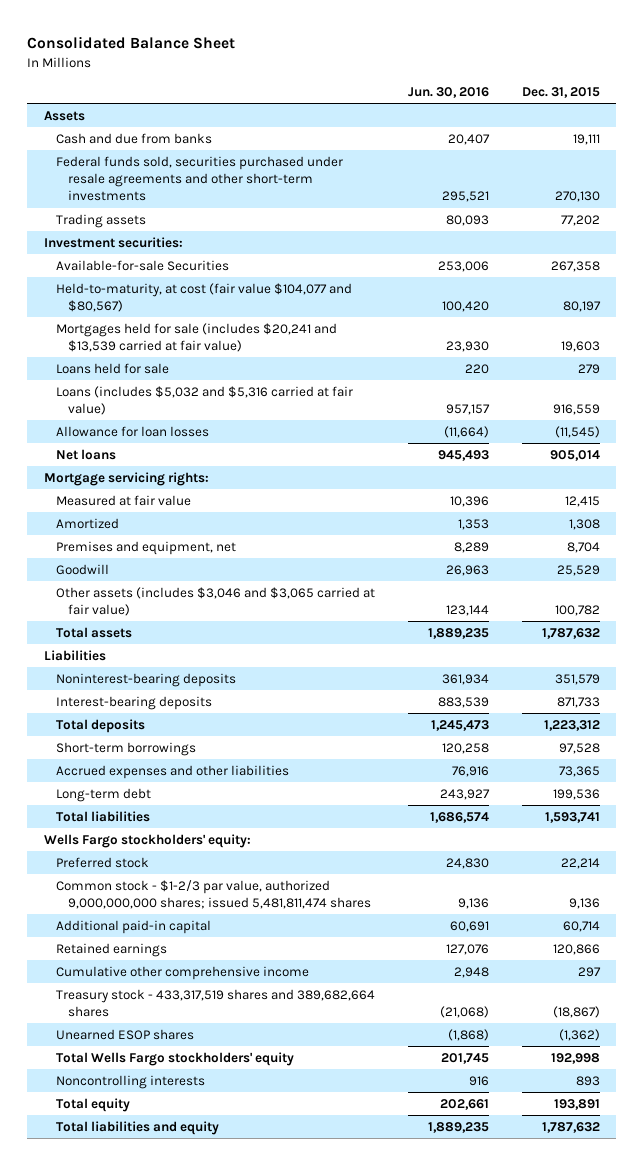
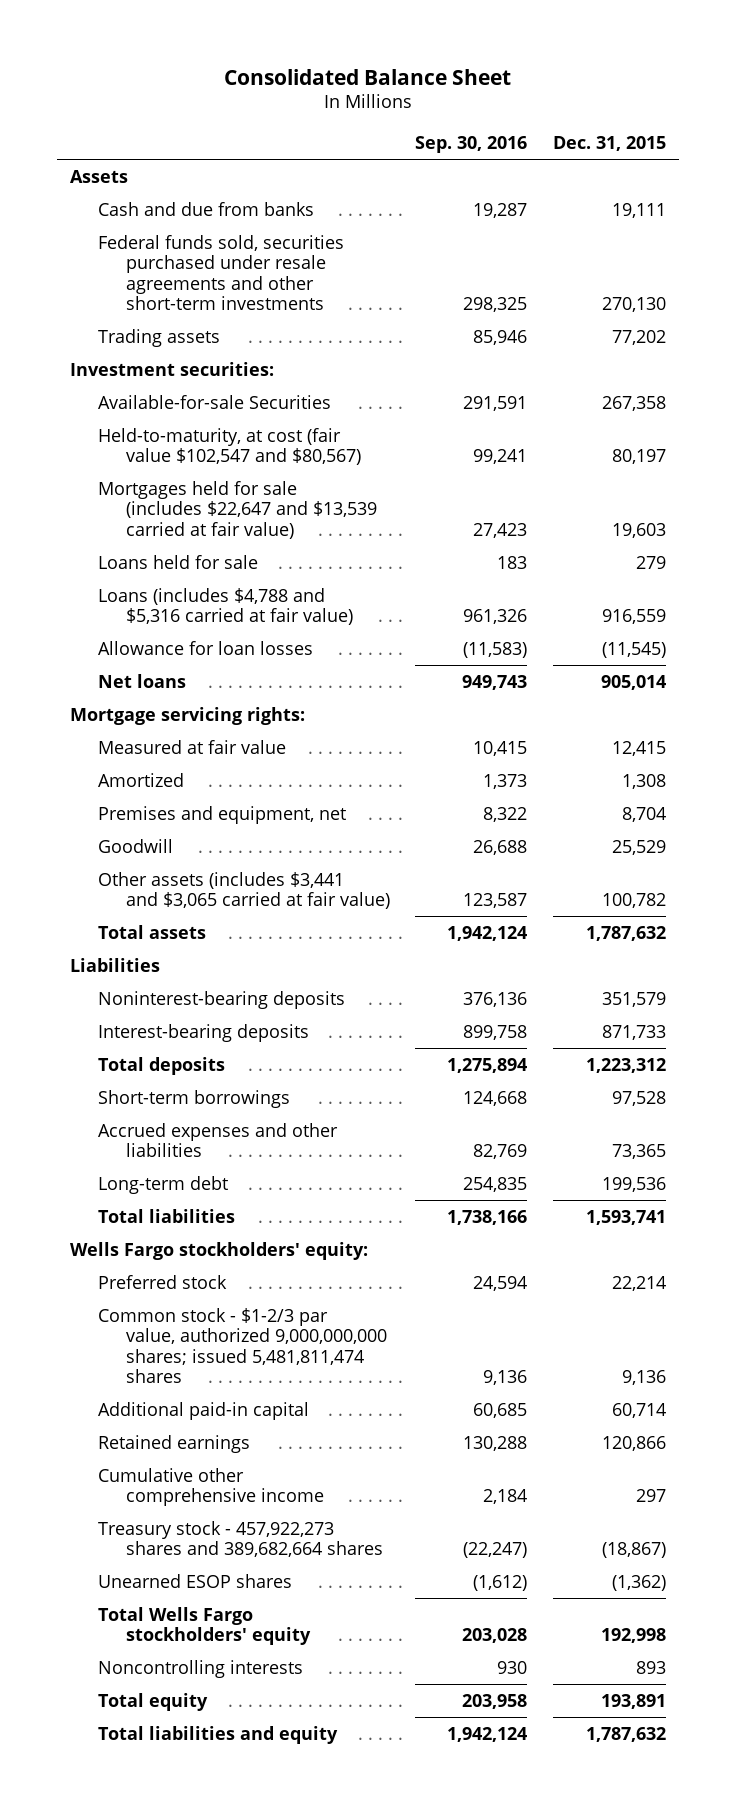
[407,86,489,98] Jun. 30, 2016 -> none
none -> [415,135,528,153] Sep. 30, 2016
[55,282,352,313] Held-to-maturity, at cost (fair value $104,077 and $80,567) -> [98,427,361,466] Held-to-maturity, at cost (fair value $102,547 and $80,567)
[55,322,337,353] Mortgages held for sale (includes $20,241 and $13,539 carried at fair value) -> [98,480,377,539] Mortgages held for sale (includes $22,647 and $13,539 carried at fair value)
[55,385,353,416] Loans (includes $5,032 and $5,316 carried at fair value) -> [98,587,353,626] Loans (includes $4,788 and $5,316 carried at fair value)
[55,586,375,617] Other assets (includes $3,046 and $3,065 carried at fair value) -> [98,871,390,910] Other assets (includes $3,441 and $3,065 carried at fair value)
[55,988,375,1018] Treasury stock - 433,317,519 shares and 389,682,664 shares -> [98,1520,383,1558] Treasury stock - 457,922,273 shares and 389,682,664 shares

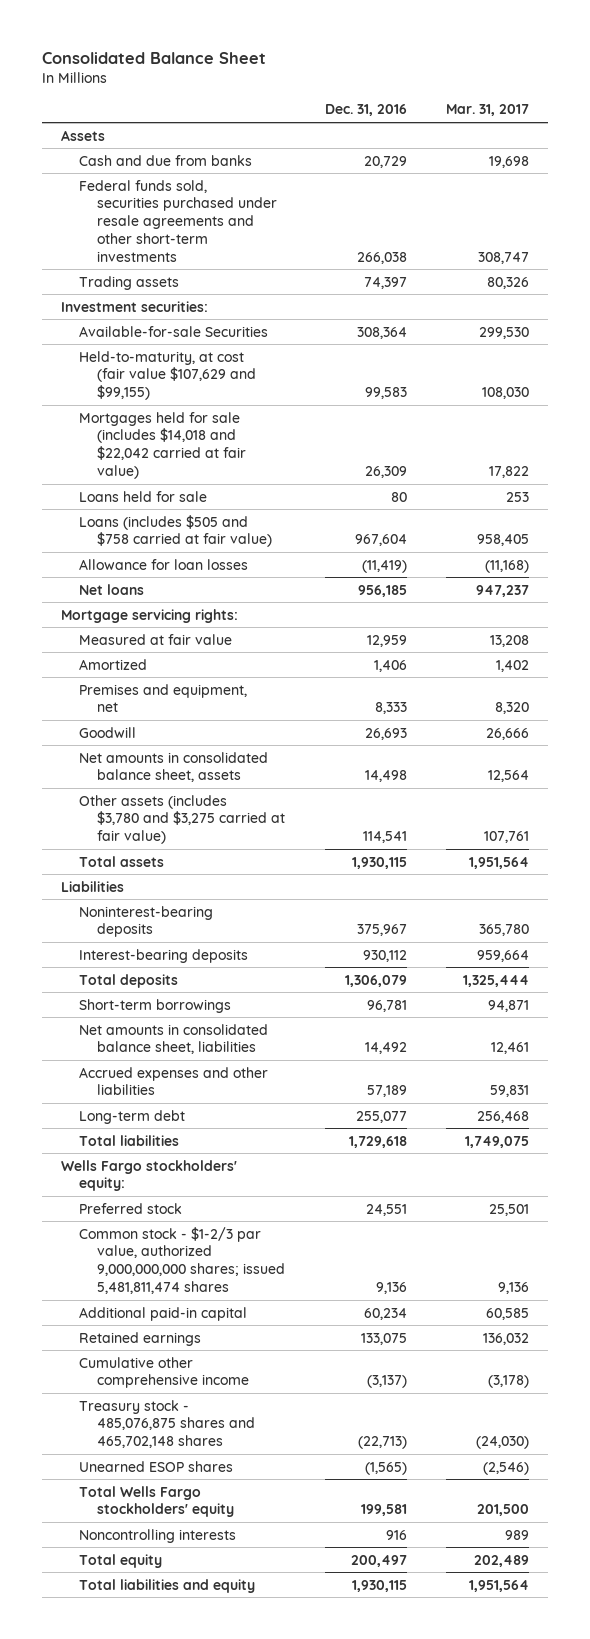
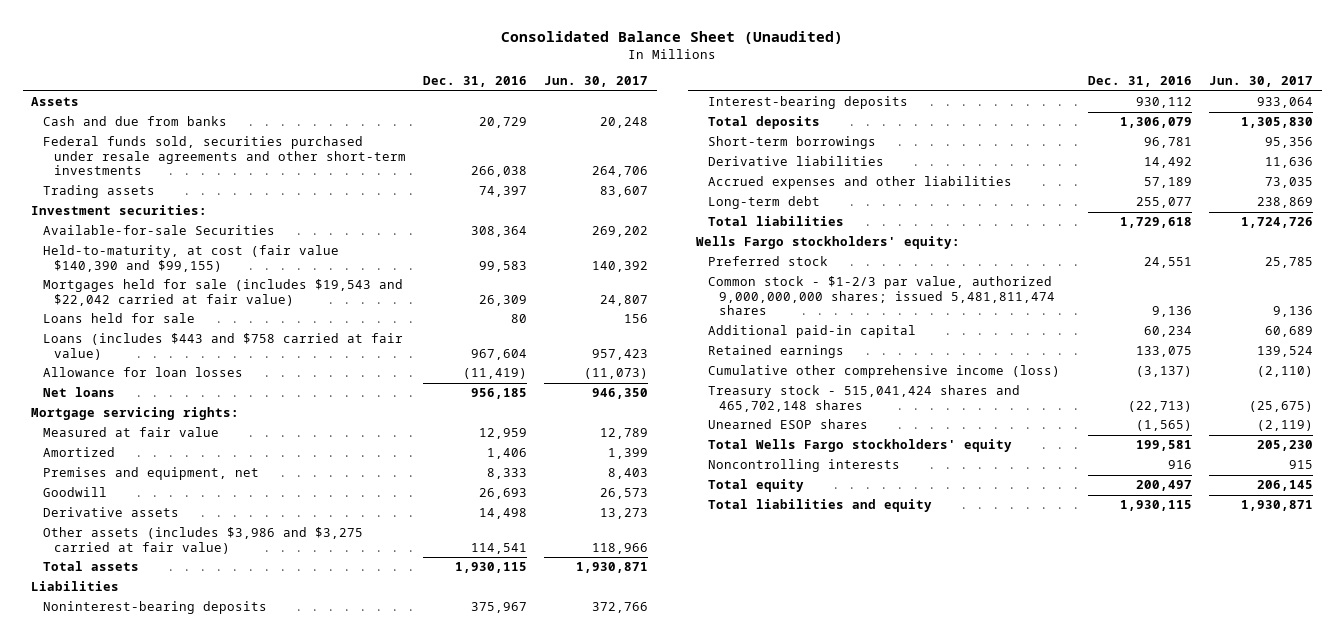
[41,51,266,64] Consolidated Balance Sheet -> [501,30,844,44] Consolidated Balance Sheet (Unaudited)
[445,104,529,117] Mar. 31, 2017 -> none
none -> [544,76,649,88] Jun. 30, 2017
[79,350,257,401] Held-to-maturity, at cost (fair value $107,629 and $99,155) -> [42,245,339,272] Held-to-maturity, at cost (fair value $140,390 and $99,155)
[79,411,247,480] Mortgages held for sale (includes $14,018 and $22,042 carried at fair value) -> [42,279,403,306] Mortgages held for sale (includes $19,543 and $22,042 carried at fair value)
[79,514,273,548] Loans (includes $505 and $758 carried at fair value) -> [42,333,403,360] Loans (includes $443 and $758 carried at fair value)
[79,751,269,783] Net amounts in consolidated balance sheet, assets -> [42,507,179,518] Derivative assets
[79,794,286,845] Other assets (includes $3,780 and $3,275 carried at fair value) -> [42,527,363,554] Other assets (includes $3,986 and $3,275 carried at fair value)
[79,1023,269,1055] Net amounts in consolidated balance sheet, liabilities -> [707,156,884,167] Derivative liabilities
[79,1356,250,1389] Cumulative other comprehensive income -> [707,365,1060,379] Cumulative other comprehensive income (loss)
[79,1399,256,1449] Treasury stock - 485,076,875 shares and 465,702,148 shares -> [707,385,1020,412] Treasury stock - 515,041,424 shares and 465,702,148 shares

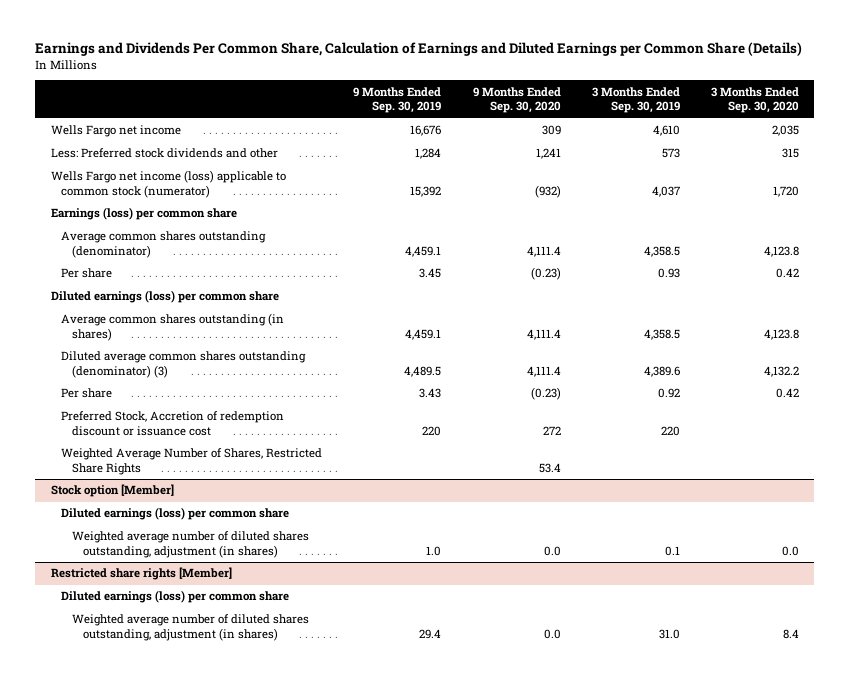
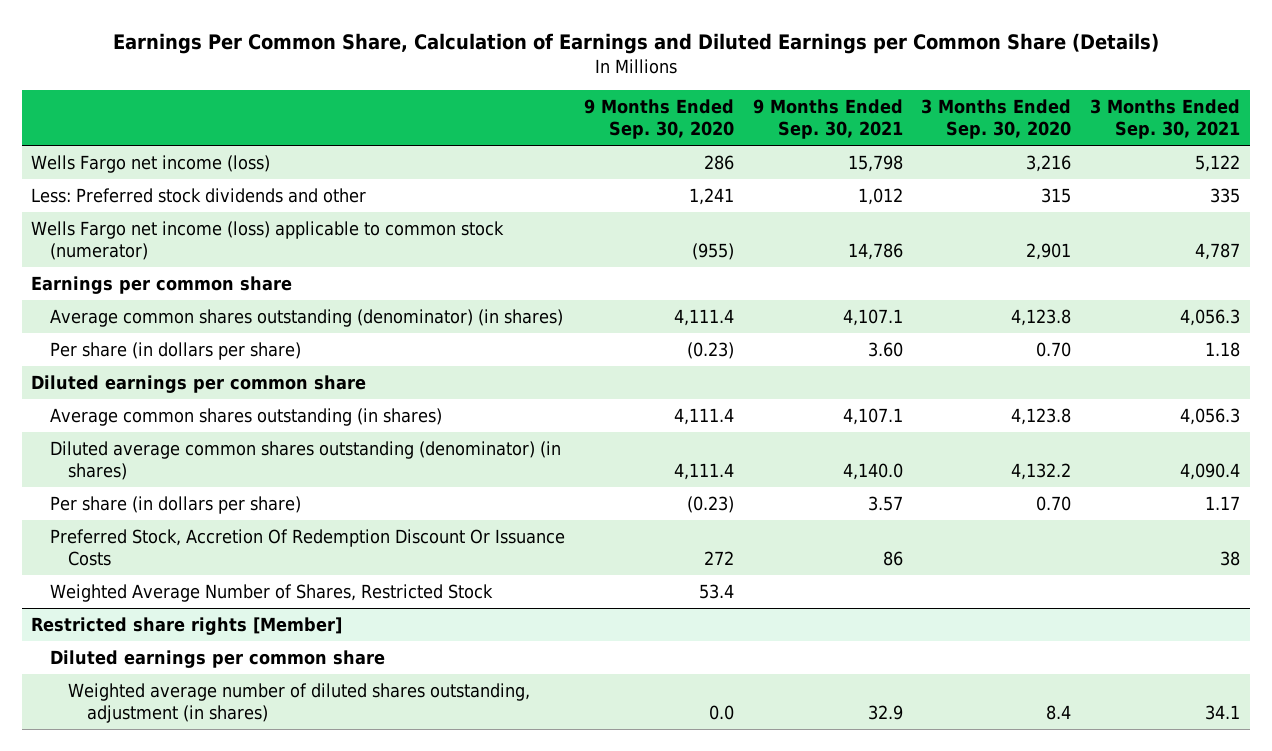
[35,42,803,57] Earnings and Dividends Per Common Share, Calculation of Earnings and Diluted Earnings per Common Share (Details) -> [112,33,1159,55] Earnings Per Common Share, Calculation of Earnings and Diluted Earnings per Common Share (Details)
[353,86,442,114] 9 Months Ended Sep. 30, 2019 -> none
[591,86,680,114] 3 Months Ended Sep. 30, 2019 -> none
none -> [752,99,903,140] 9 Months Ended Sep. 30, 2021
none -> [1090,99,1241,140] 3 Months Ended Sep. 30, 2021
[50,125,181,138] Wells Fargo net income -> [31,154,271,173] Wells Fargo net income (loss)
[541,125,561,136] 309 -> [703,154,734,170] 286
[771,125,799,137] 2,035 -> [1026,154,1072,172] 3,216
[534,185,561,199] (932) -> [691,243,734,261] (955)
[772,186,799,198] 1,720 -> [1026,243,1072,261] 2,901
[50,207,237,221] Earnings (loss) per common share -> [31,275,293,294] Earnings per common share
[61,231,267,259] Average common shares outstanding (denominator) -> [49,308,563,327] Average common shares outstanding (denominator) (in shares)
[61,268,113,279] Per share -> [49,341,301,360] Per share (in dollars per share)
[775,268,799,279] 0.42 -> [1036,341,1072,357] 0.70
[50,290,279,304] Diluted earnings (loss) per common share -> [31,374,367,393] Diluted earnings per common share
[50,484,174,498] Stock option [Member] -> none
[61,507,290,521] Diluted earnings (loss) per common share -> none
[72,531,310,559] Weighted average number of diluted shares outstanding, adjustment (in shares) -> none
[61,351,307,379] Diluted average common shares outstanding (denominator) (3) -> [49,440,561,481] Diluted average common shares outstanding (denominator) (in shares)
[61,388,113,399] Per share -> [49,495,301,514] Per share (in dollars per share)
[775,388,799,399] 0.42 -> [1036,495,1072,511] 0.70
[61,411,285,437] Preferred Stock, Accretion of redemption discount or issuance cost -> [49,528,565,567] Preferred Stock, Accretion Of Redemption Discount Or Issuance Costs
[61,448,323,476] Weighted Average Number of Shares, Restricted Share Rights -> [49,583,493,602] Weighted Average Number of Shares, Restricted Stock
[61,590,290,604] Diluted earnings (loss) per common share -> [49,649,385,668] Diluted earnings per common share

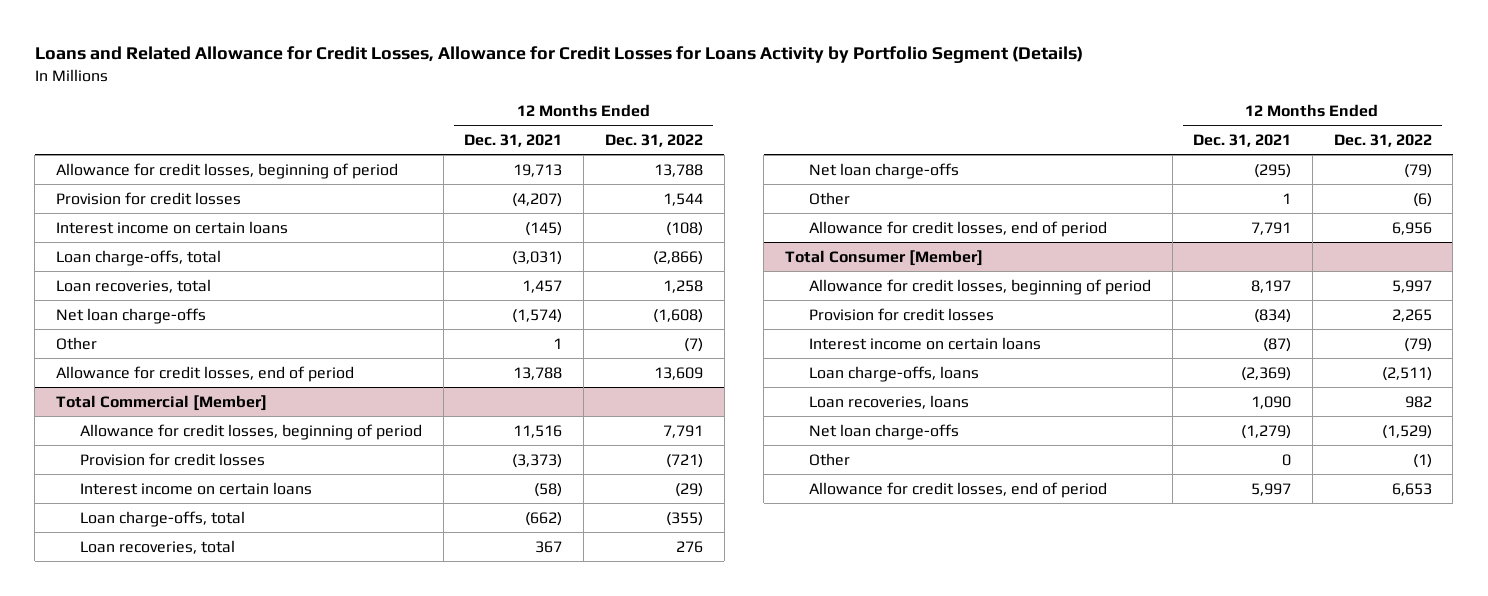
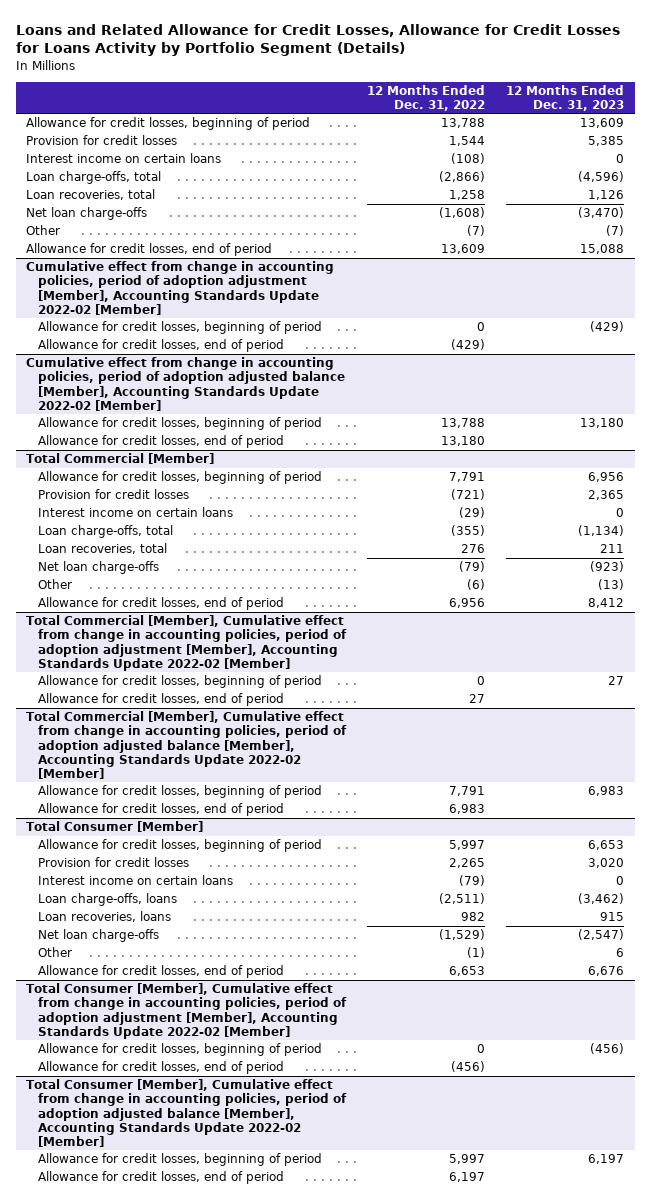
[464,134,563,148] Dec. 31, 2021 -> none
none -> [506,84,625,112] 12 Months Ended Dec. 31, 2023
none -> [26,261,335,315] Cumulative effect from change in accounting policies, period of adoption adjustment [Member], Accounting Standards Update 2022-02 [Member]
none -> [38,321,323,335] Allowance for credit losses, beginning of period
none -> [38,339,285,353] Allowance for credit losses, end of period
none -> [26,357,346,411] Cumulative effect from change in accounting policies, period of adoption adjusted balance [Member], Accounting Standards Update 2022-02 [Member]
none -> [38,417,323,431] Allowance for credit losses, beginning of period
none -> [38,435,285,449] Allowance for credit losses, end of period
none -> [26,615,348,671] Total Commercial [Member], Cumulative effect from change in accounting policies, period of adoption adjustment [Member], Accounting Standards Update 2022-02 [Member]
none -> [38,675,323,689] Allowance for credit losses, beginning of period
none -> [38,693,285,707] Allowance for credit losses, end of period
none -> [26,711,348,780] Total Commercial [Member], Cumulative effect from change in accounting policies, period of adoption adjusted balance [Member], Accounting Standards Update 2022-02 [Member]
none -> [38,785,323,799] Allowance for credit losses, beginning of period
none -> [38,803,285,817] Allowance for credit losses, end of period
none -> [26,983,348,1039] Total Consumer [Member], Cumulative effect from change in accounting policies, period of adoption adjustment [Member], Accounting Standards Update 2022-02 [Member]
none -> [38,1043,323,1057] Allowance for credit losses, beginning of period
none -> [38,1061,285,1075] Allowance for credit losses, end of period
none -> [26,1079,348,1148] Total Consumer [Member], Cumulative effect from change in accounting policies, period of adoption adjusted balance [Member], Accounting Standards Update 2022-02 [Member]
none -> [38,1153,323,1167] Allowance for credit losses, beginning of period
none -> [38,1171,285,1185] Allowance for credit losses, end of period

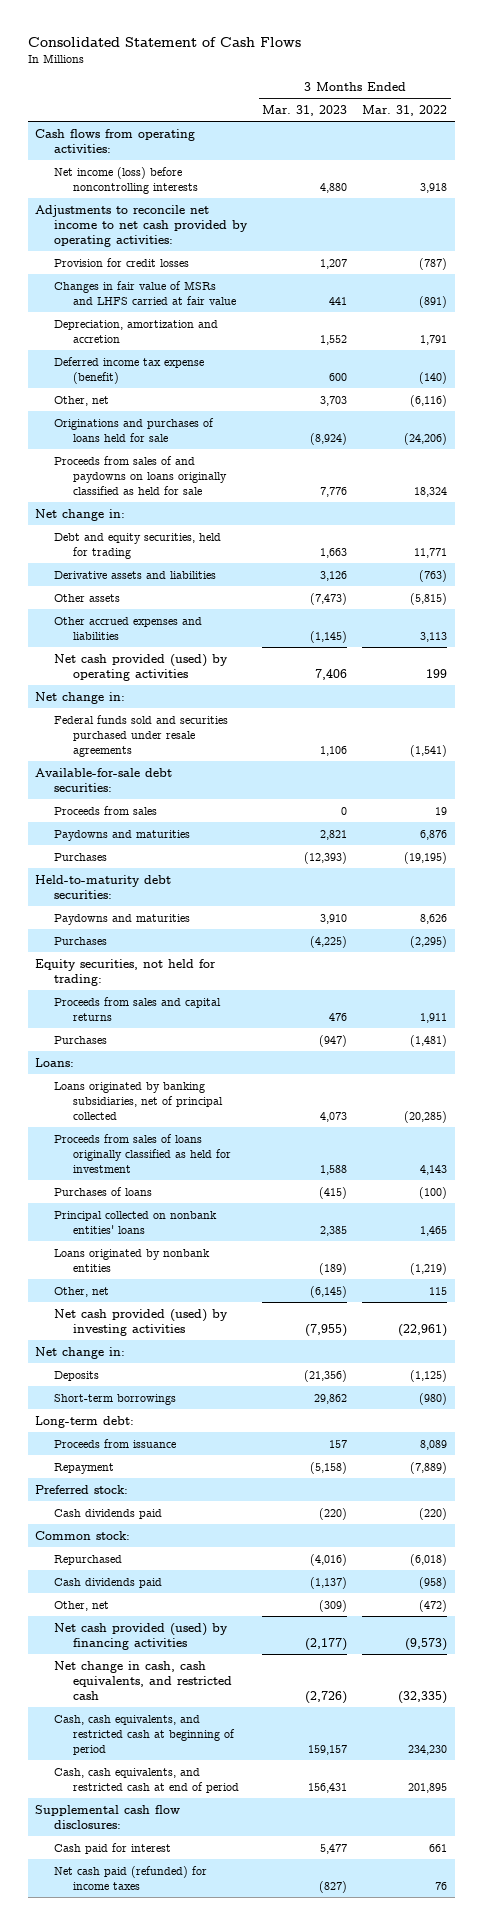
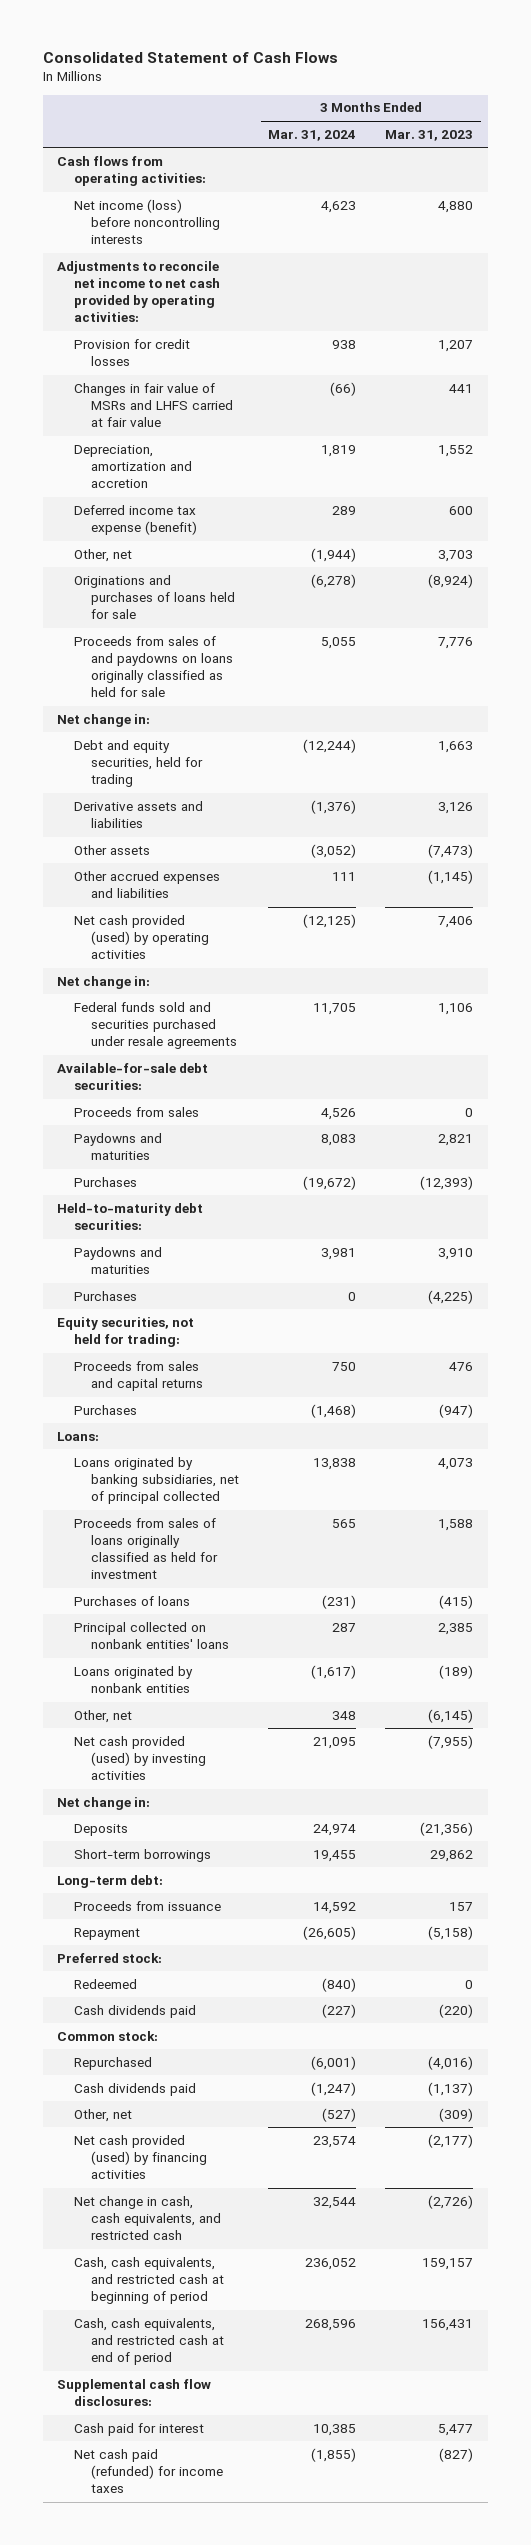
[362,105,448,117] Mar. 31, 2022 -> none
none -> [268,129,357,141] Mar. 31, 2024
none -> [74,1978,138,1989] Redeemed

